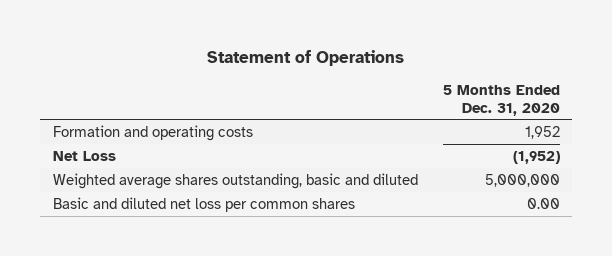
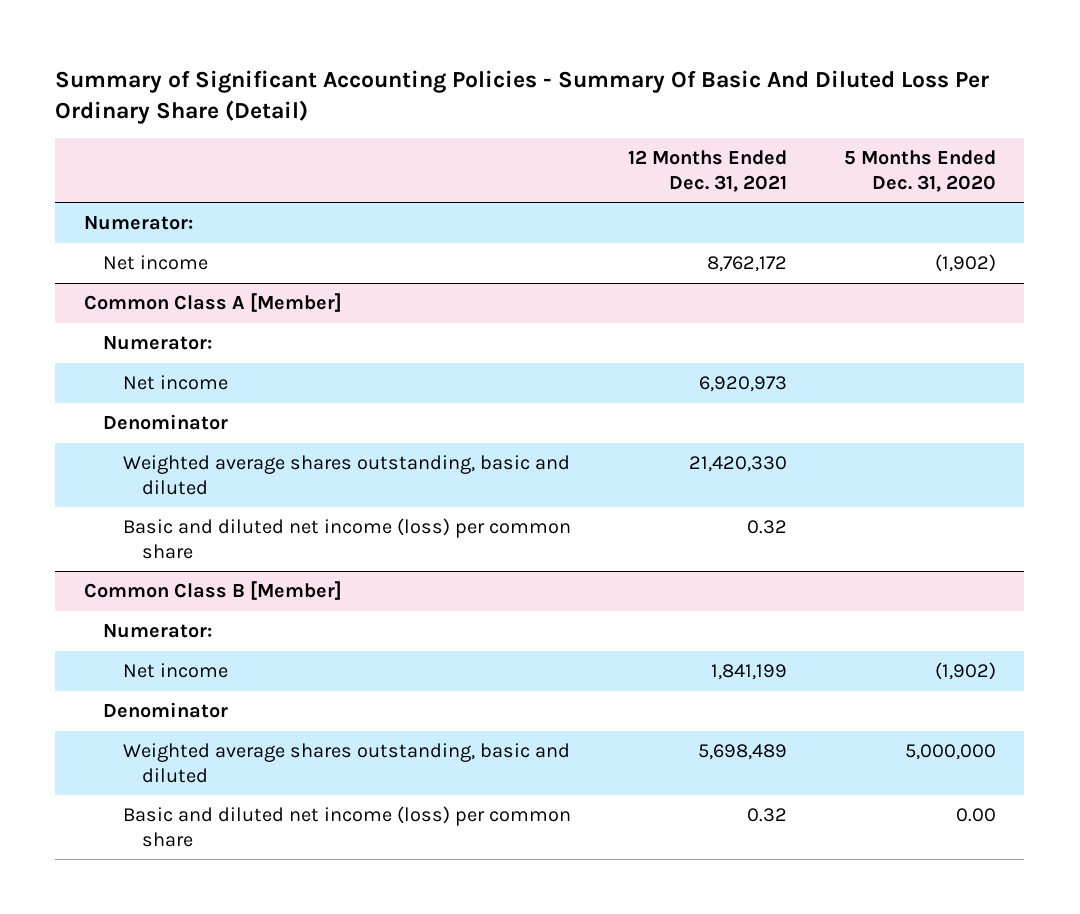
[207,50,405,67] Statement of Operations -> [55,69,990,124] Summary of Significant Accounting Policies - Summary Of Basic And Diluted Loss Per Ordinary Share (Detail)
none -> [627,150,787,192] 12 Months Ended Dec. 31, 2021
[52,124,253,141] Formation and operating costs -> none
[52,172,418,189] Weighted average shares outstanding, basic and diluted -> none
[52,196,355,212] Basic and diluted net loss per common shares -> none
none -> [83,216,193,231] Numerator:
[52,150,116,161] Net Loss -> [103,255,209,271] Net income
[512,150,560,164] (1,952) -> [934,254,996,273] (1,902)
none -> [83,293,342,313] Common Class A [Member]
none -> [103,336,213,351] Numerator:
none -> [122,375,228,391] Net income
none -> [103,414,229,431] Denominator
none -> [122,455,570,495] Weighted average shares outstanding, basic and diluted
none -> [122,518,571,559] Basic and diluted net income (loss) per common share
none -> [83,581,342,601] Common Class B [Member]
none -> [103,624,213,639] Numerator:
none -> [122,663,228,679] Net income
none -> [103,702,229,719] Denominator
none -> [122,743,570,783] Weighted average shares outstanding, basic and diluted
none -> [122,806,571,847] Basic and diluted net income (loss) per common share

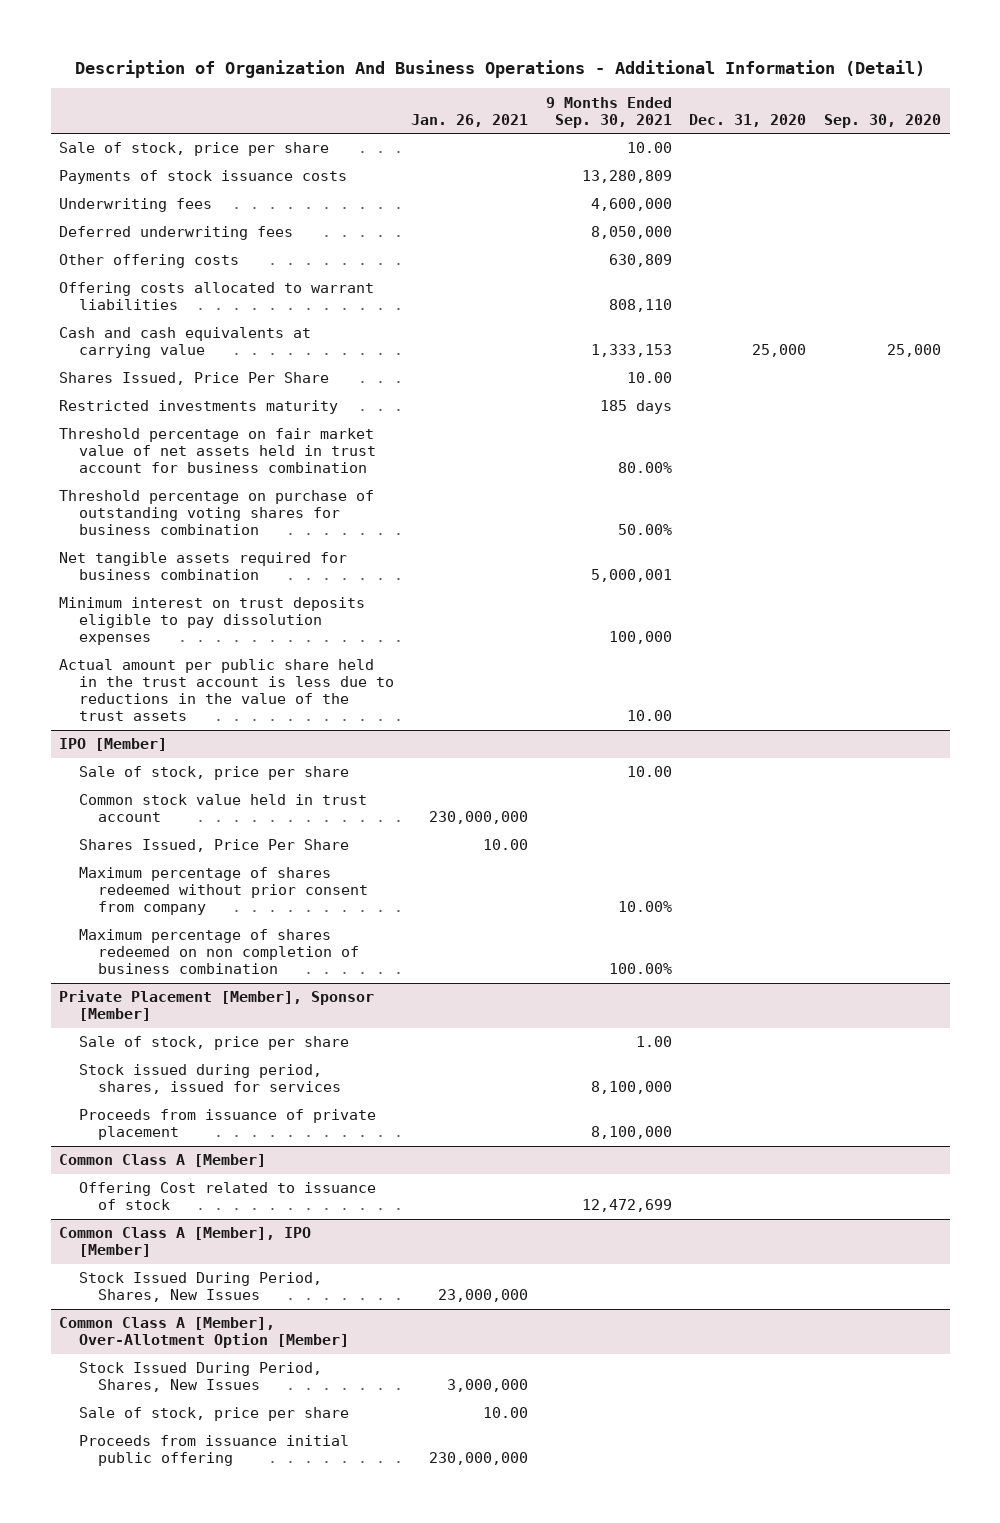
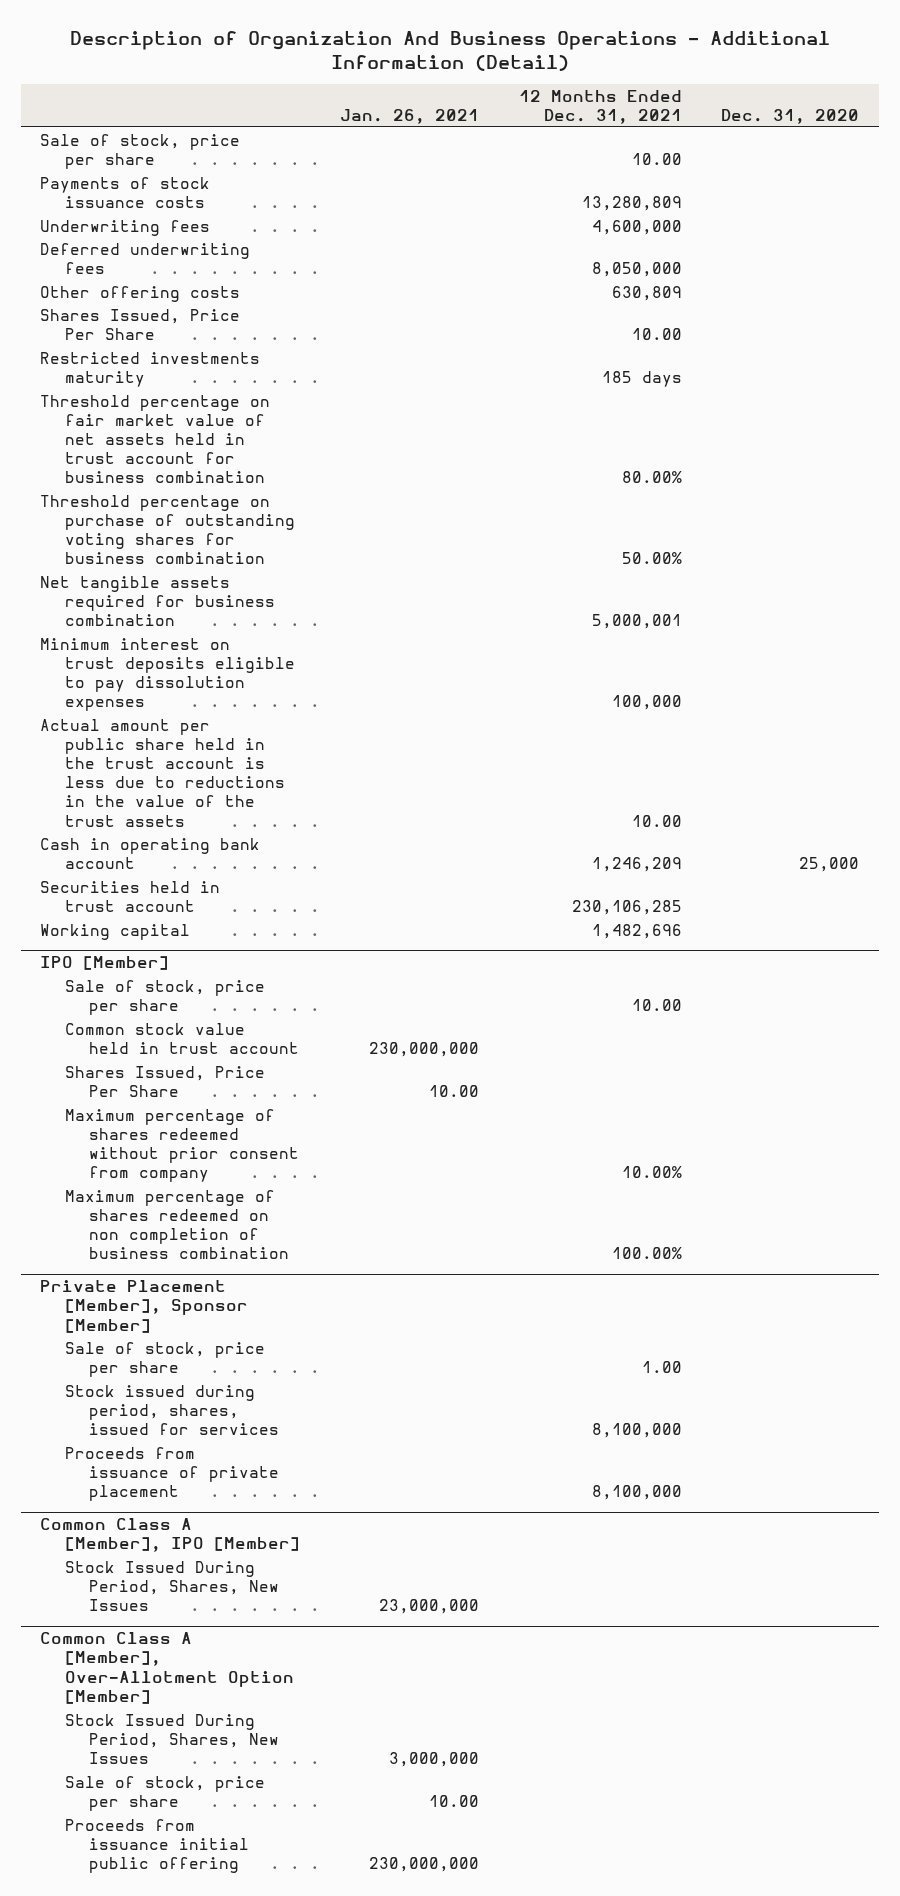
[545,96,672,128] 9 Months Ended Sep. 30, 2021 -> none
[823,113,941,128] Sep. 30, 2020 -> none
none -> [518,89,682,124] 12 Months Ended Dec. 31, 2021
[59,282,375,311] Offering costs allocated to warrant liabilities -> none
[59,327,312,359] Cash and cash equivalents at carrying value -> none
none -> [40,837,261,869] Cash in operating bank account
none -> [40,880,221,912] Securities held in trust account
none -> [40,923,191,940] Working capital
[59,1154,267,1168] Common Class A [Member] -> none
[78,1182,376,1211] Offering Cost related to issuance of stock -> none

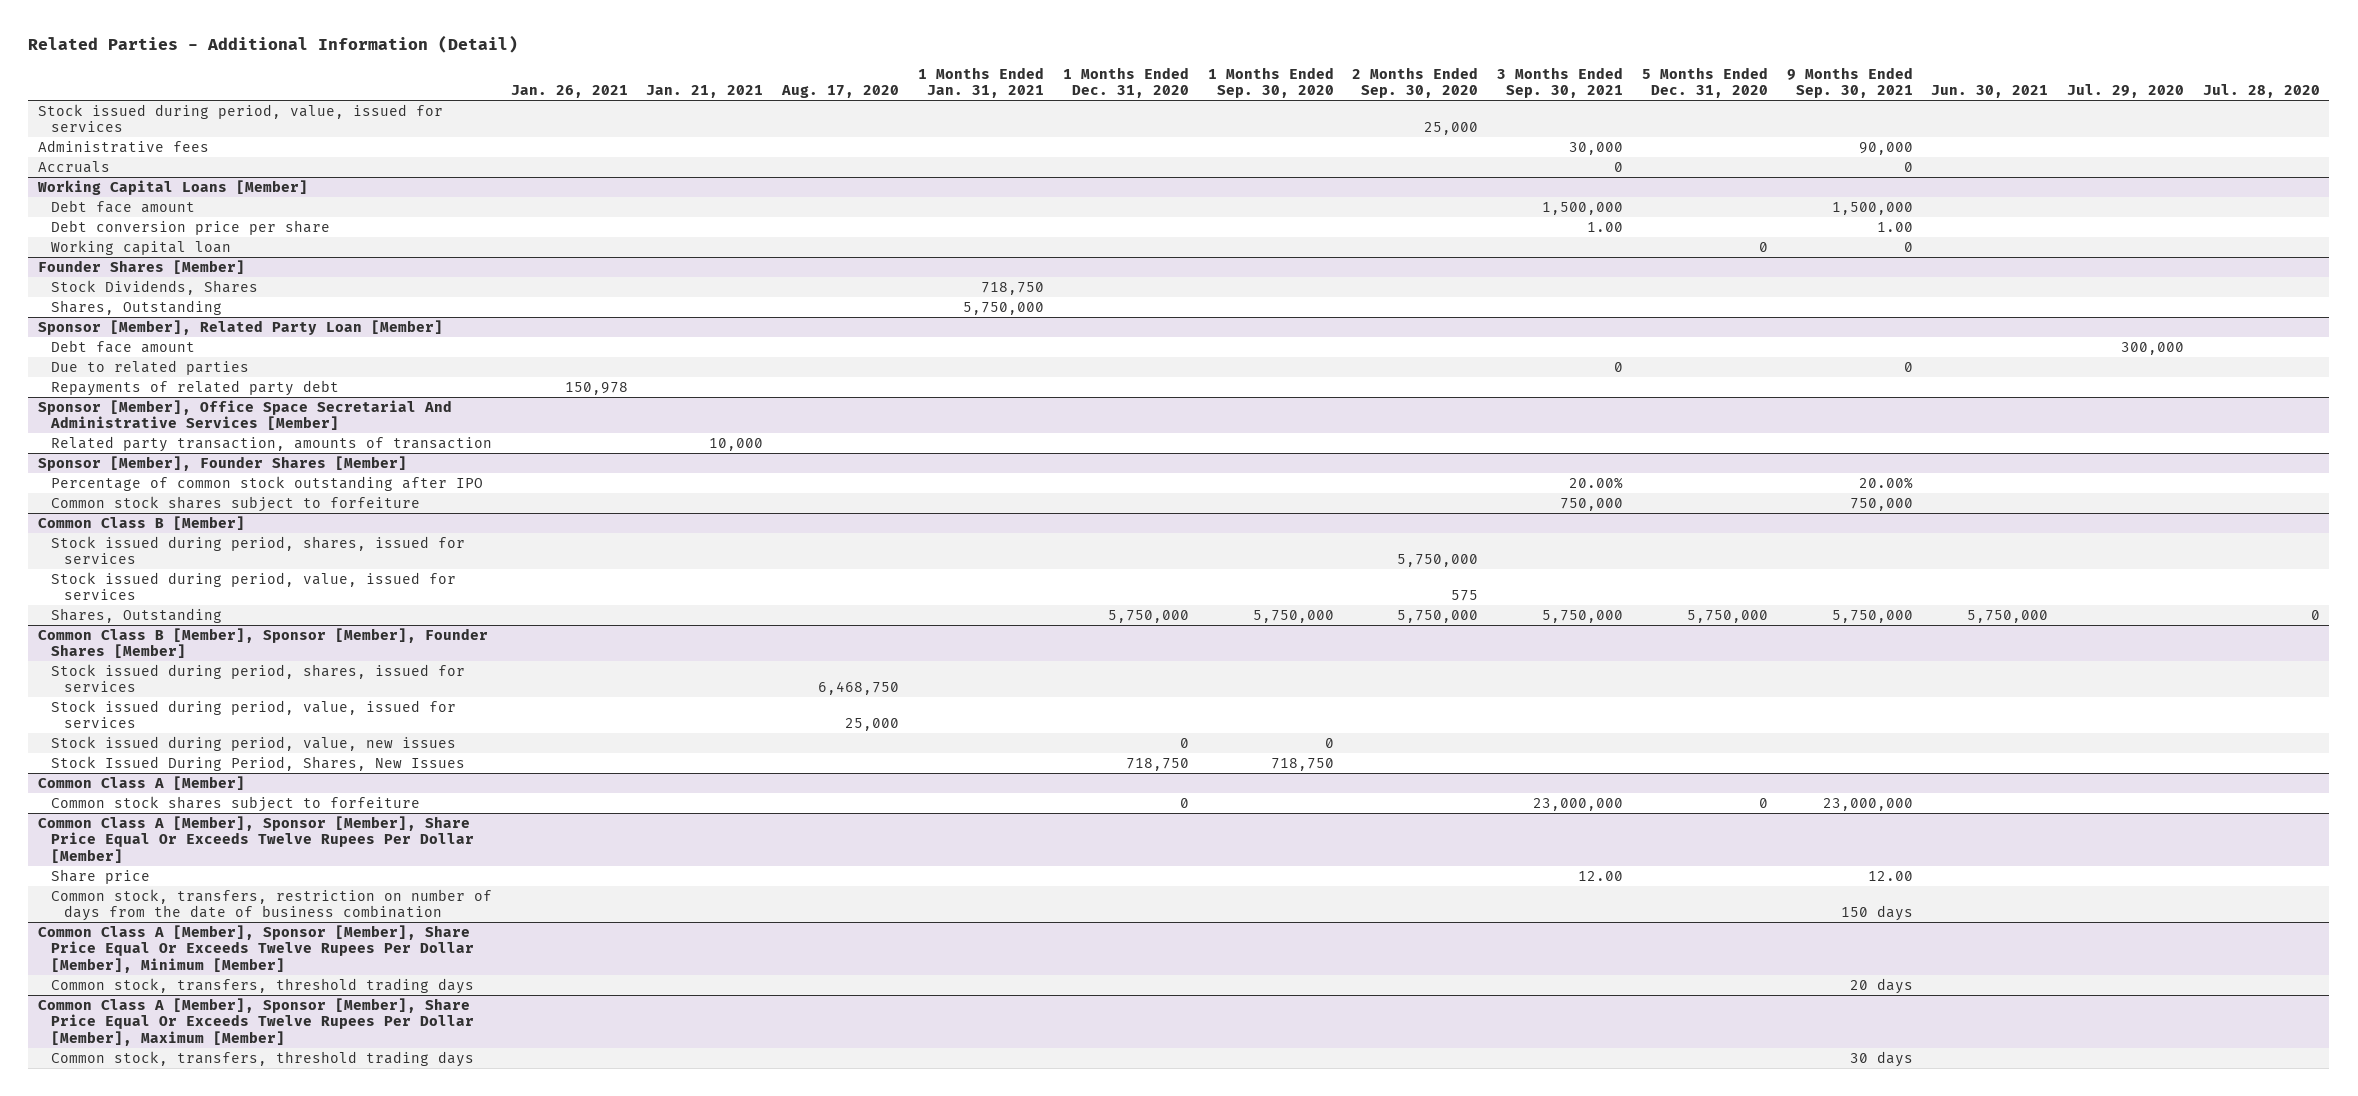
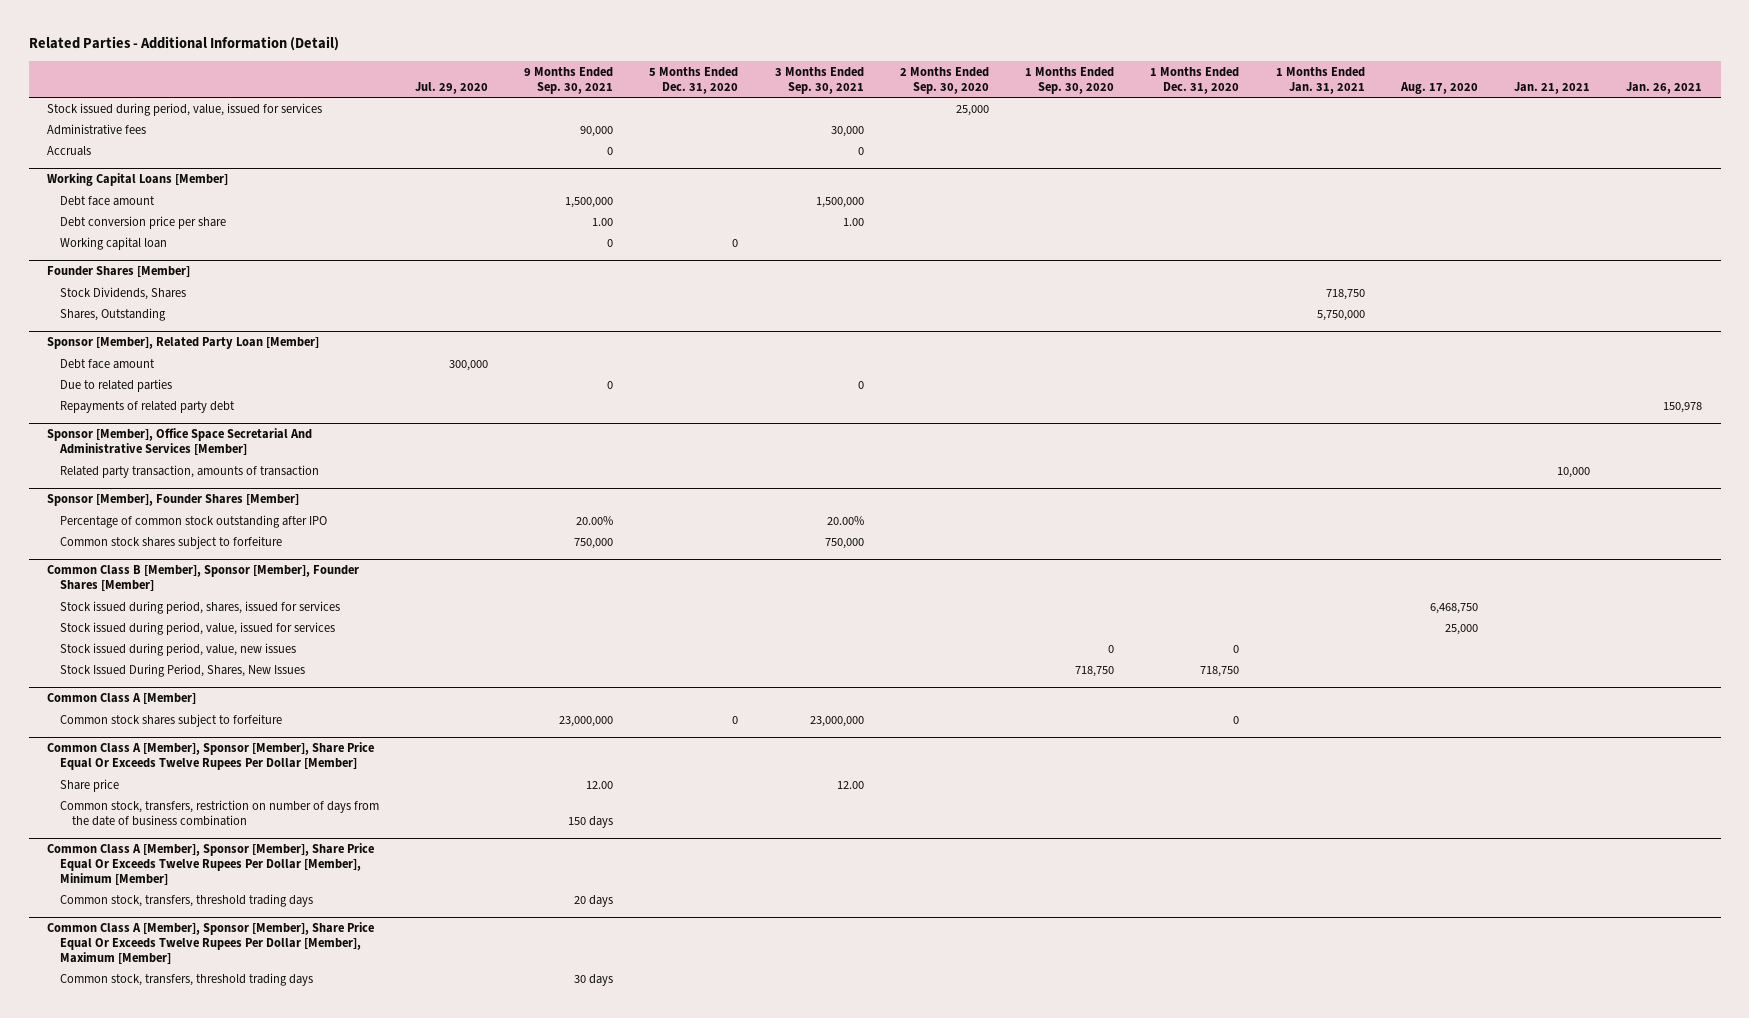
[1931,85,2049,99] Jun. 30, 2021 -> none
[2202,84,2320,99] Jul. 28, 2020 -> none
[37,515,245,530] Common Class B [Member] -> none
[50,535,465,565] Stock issued during period, shares, issued for services -> none
[50,571,456,601] Stock issued during period, value, issued for services -> none
[50,607,222,623] Shares, Outstanding -> none

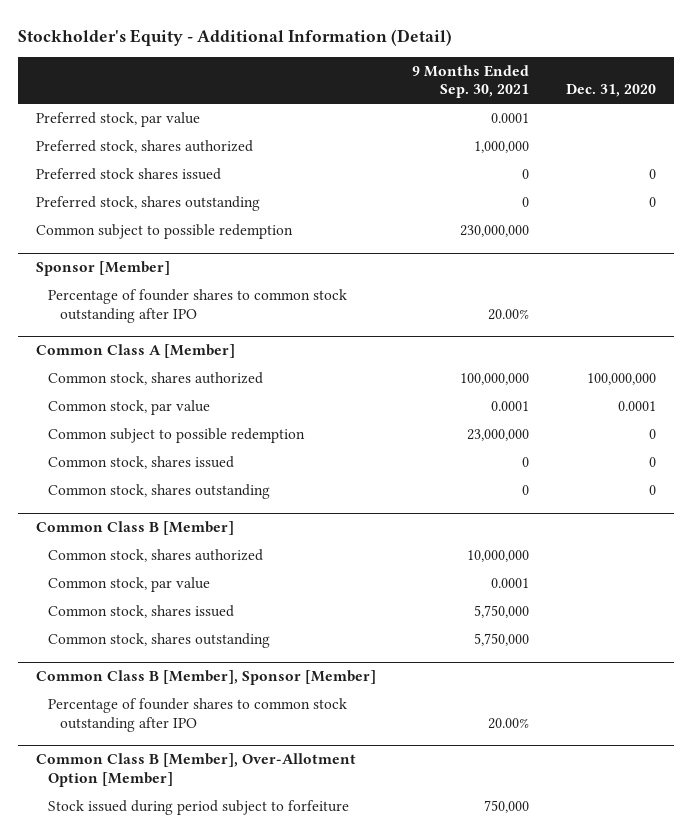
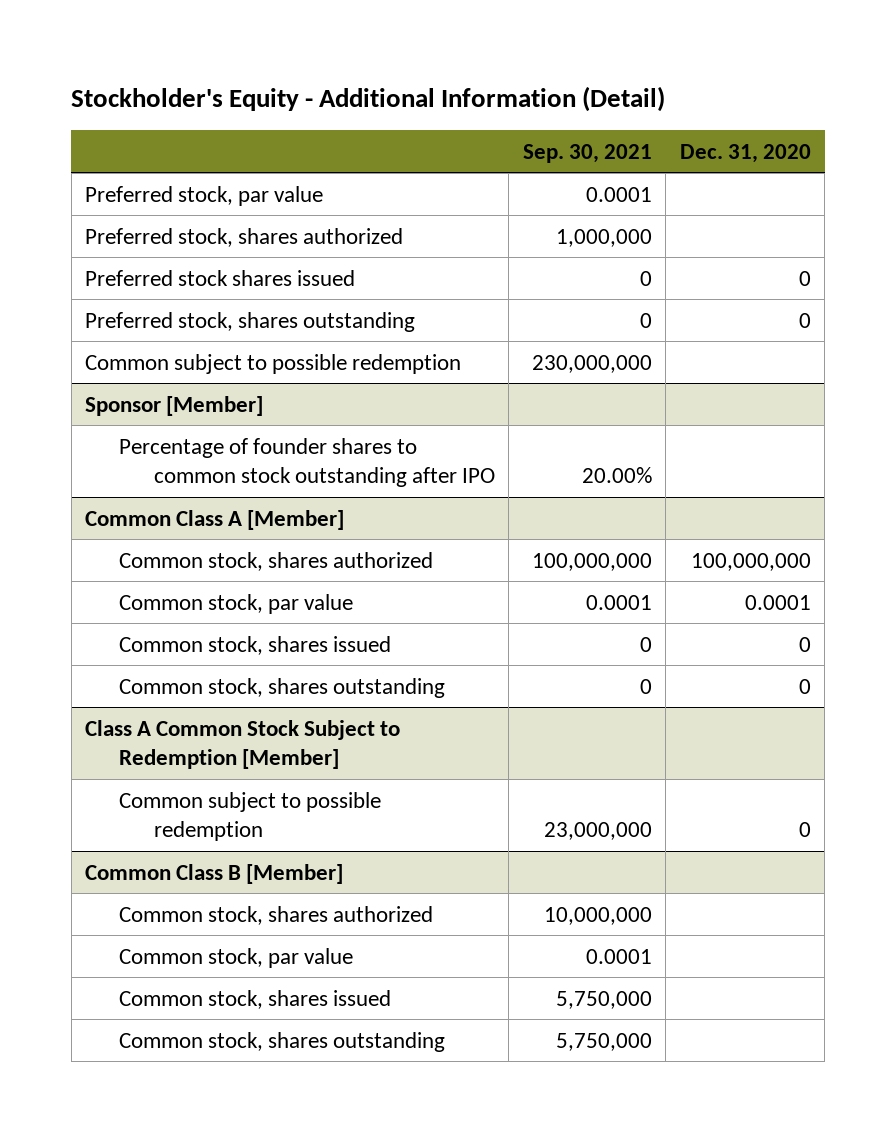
[412,64,530,99] 9 Months Ended Sep. 30, 2021 -> none
none -> [522,143,652,163] Sep. 30, 2021
[47,427,305,443] Common subject to possible redemption -> none
none -> [84,719,400,770] Class A Common Stock Subject to Redemption [Member]
none -> [119,791,382,842] Common subject to possible redemption
[35,670,376,686] Common Class B [Member], Sponsor [Member] -> none
[47,697,347,732] Percentage of founder shares to common stock outstanding after IPO -> none
[35,753,356,787] Common Class B [Member], Over-Allotment Option [Member] -> none
[47,799,349,815] Stock issued during period subject to forfeiture -> none

